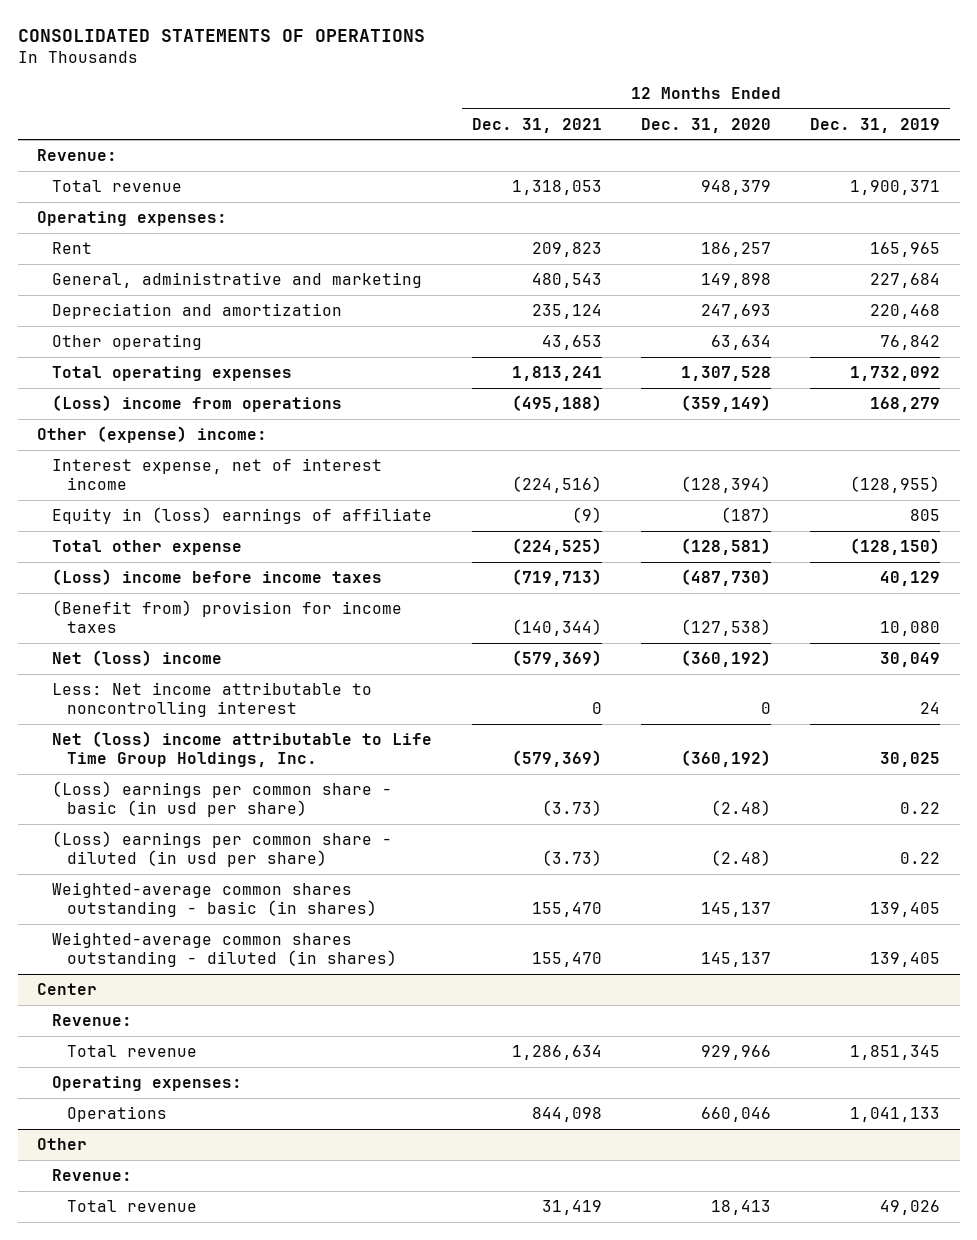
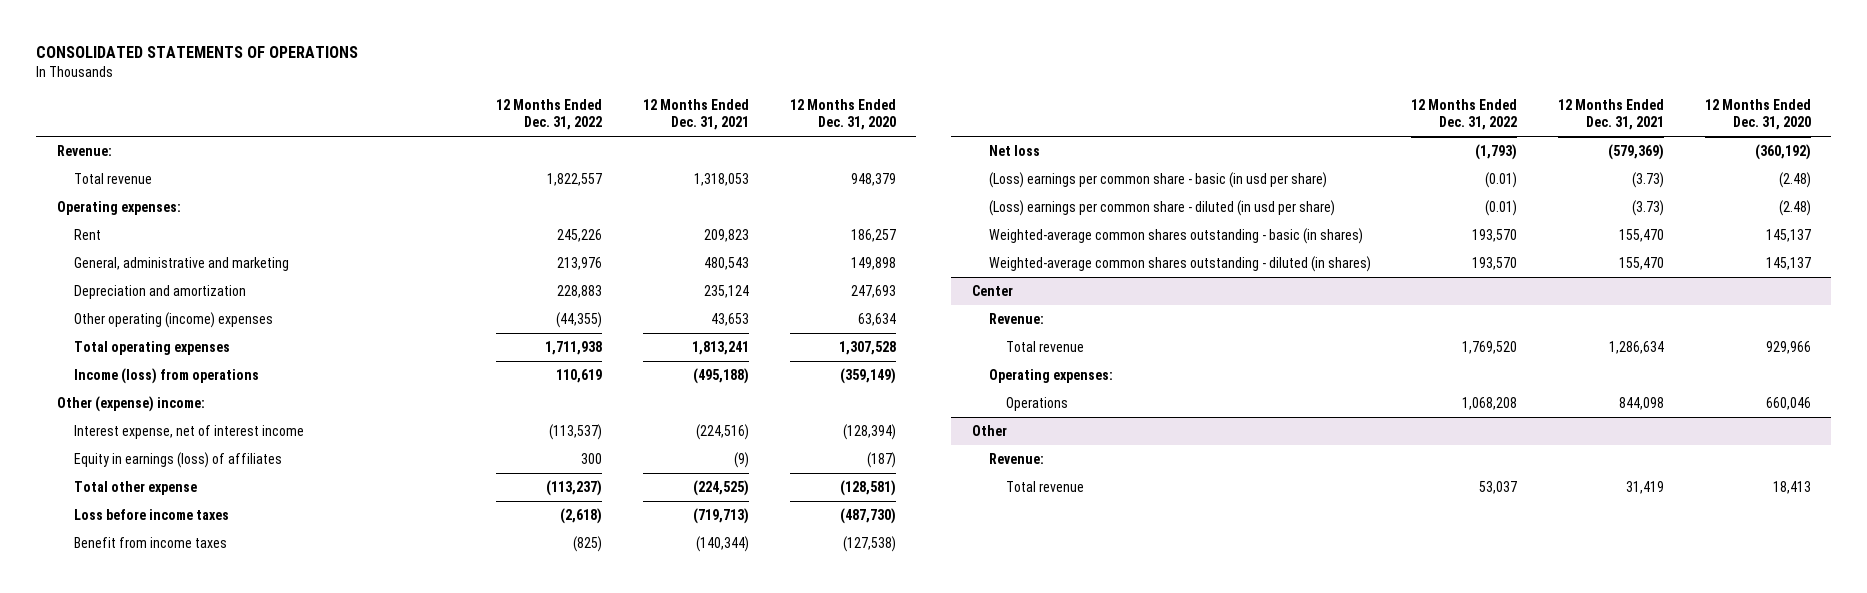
[810,117,941,133] Dec. 31, 2019 -> none
none -> [496,99,603,131] 12 Months Ended Dec. 31, 2022
[52,333,203,350] Other operating -> [73,311,273,328] Other operating (income) expenses
[52,394,343,412] (Loss) income from operations -> [73,367,259,384] Income (loss) from operations
[52,506,433,524] Equity in (loss) earnings of affiliate -> [73,451,282,468] Equity in earnings (loss) of affiliates
[52,649,223,666] Net (loss) income -> none
[52,681,373,718] Less: Net income attributable to noncontrolling interest -> none
[52,568,383,585] (Loss) income before income taxes -> [73,508,229,520] Loss before income taxes
[52,599,403,634] (Benefit from) provision for income taxes -> [73,536,227,548] Benefit from income taxes
[52,730,433,768] Net (loss) income attributable to Life Time Group Holdings, Inc. -> [988,144,1040,156] Net loss

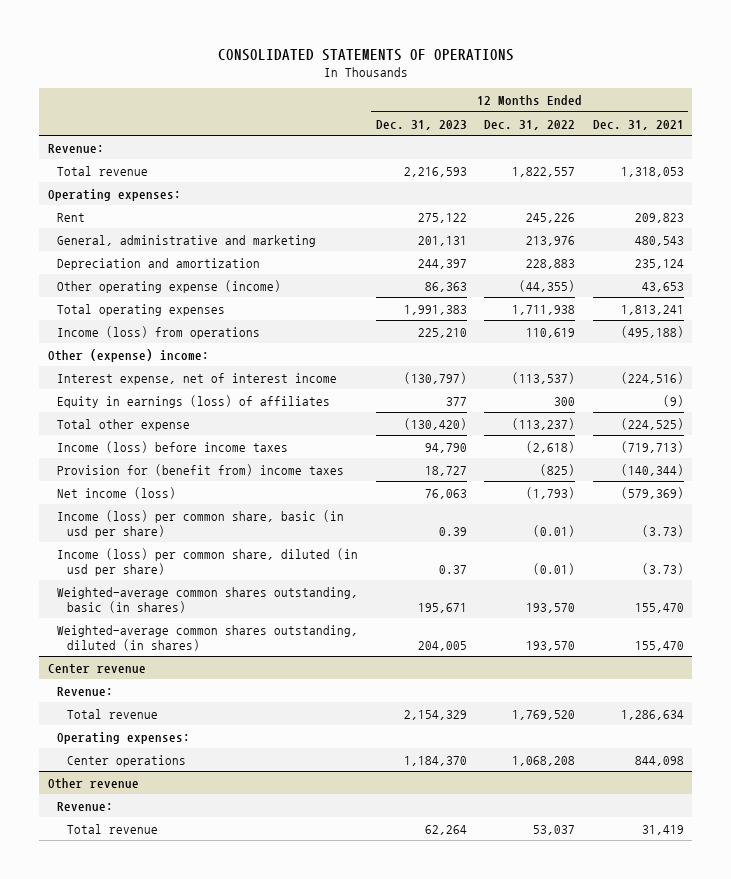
[789,99,896,131] 12 Months Ended Dec. 31, 2020 -> none
none -> [375,119,467,130] Dec. 31, 2023
[73,311,273,328] Other operating (income) expenses -> [57,279,282,293] Other operating expense (income)
[73,508,229,520] Loss before income taxes -> [57,440,289,453] Income (loss) before income taxes
[73,536,227,548] Benefit from income taxes -> [57,463,345,476] Provision for (benefit from) income taxes
[988,144,1040,156] Net loss -> [57,486,177,499] Net income (loss)
[988,171,1327,188] (Loss) earnings per common share - basic (in usd per share) -> [57,509,345,538] Income (loss) per common share, basic (in usd per share)
[988,199,1335,216] (Loss) earnings per common share - diluted (in usd per share) -> [57,547,359,576] Income (loss) per common share, diluted (in usd per share)
[988,227,1363,244] Weighted-average common shares outstanding - basic (in shares) -> [57,586,359,613] Weighted-average common shares outstanding, basic (in shares)
[988,255,1371,272] Weighted-average common shares outstanding - diluted (in shares) -> [57,624,359,651] Weighted-average common shares outstanding, diluted (in shares)
[971,284,1013,296] Center -> [47,663,146,674] Center revenue
[1005,396,1068,411] Operations -> [67,754,187,767] Center operations
[971,424,1007,436] Other -> [47,777,139,789] Other revenue

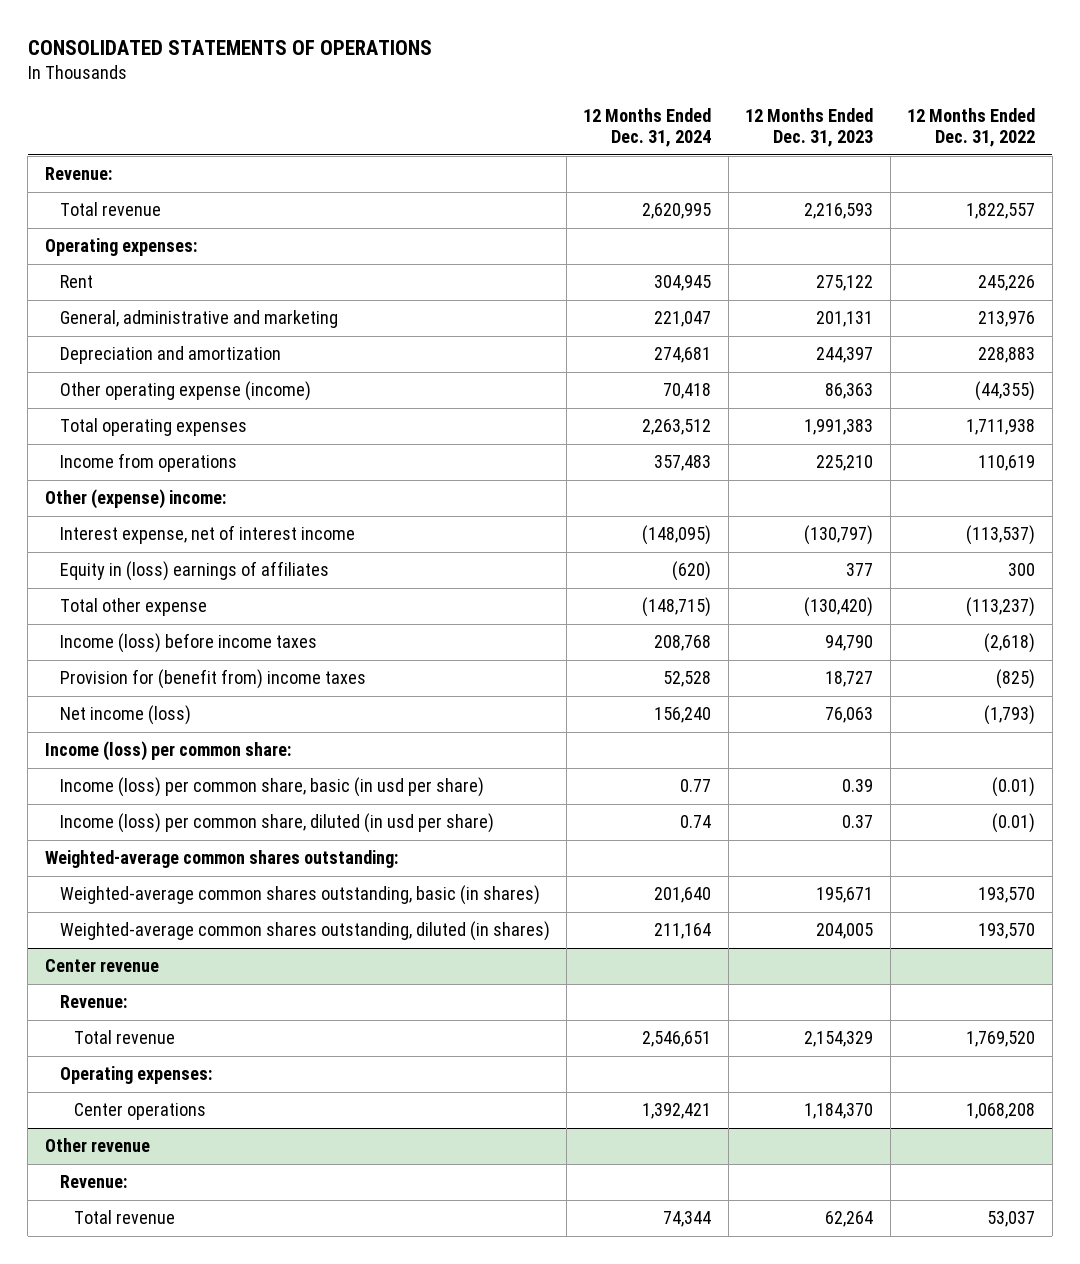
[592,119,684,130] Dec. 31, 2021 -> none
none -> [583,107,712,148] 12 Months Ended Dec. 31, 2024
[57,325,261,339] Income (loss) from operations -> [59,453,237,473] Income from operations
[57,394,331,408] Equity in earnings (loss) of affiliates -> [59,561,329,582] Equity in (loss) earnings of affiliates
none -> [44,741,291,762] Income (loss) per common share:
none -> [44,850,398,869] Weighted-average common shares outstanding:

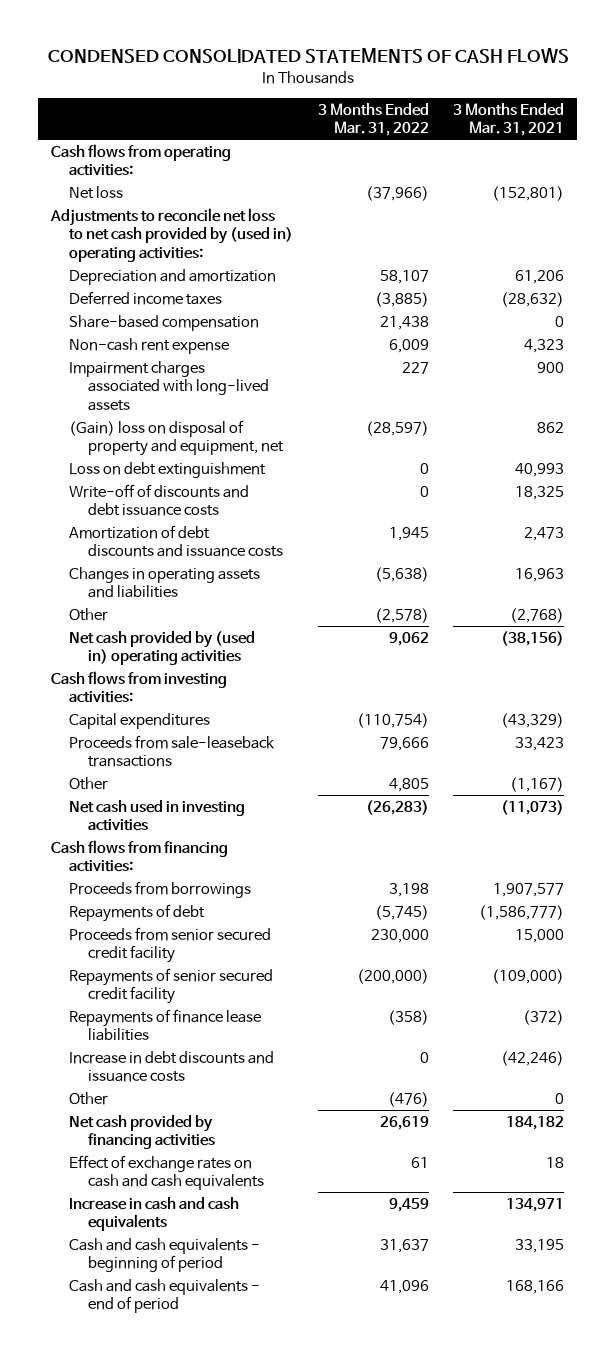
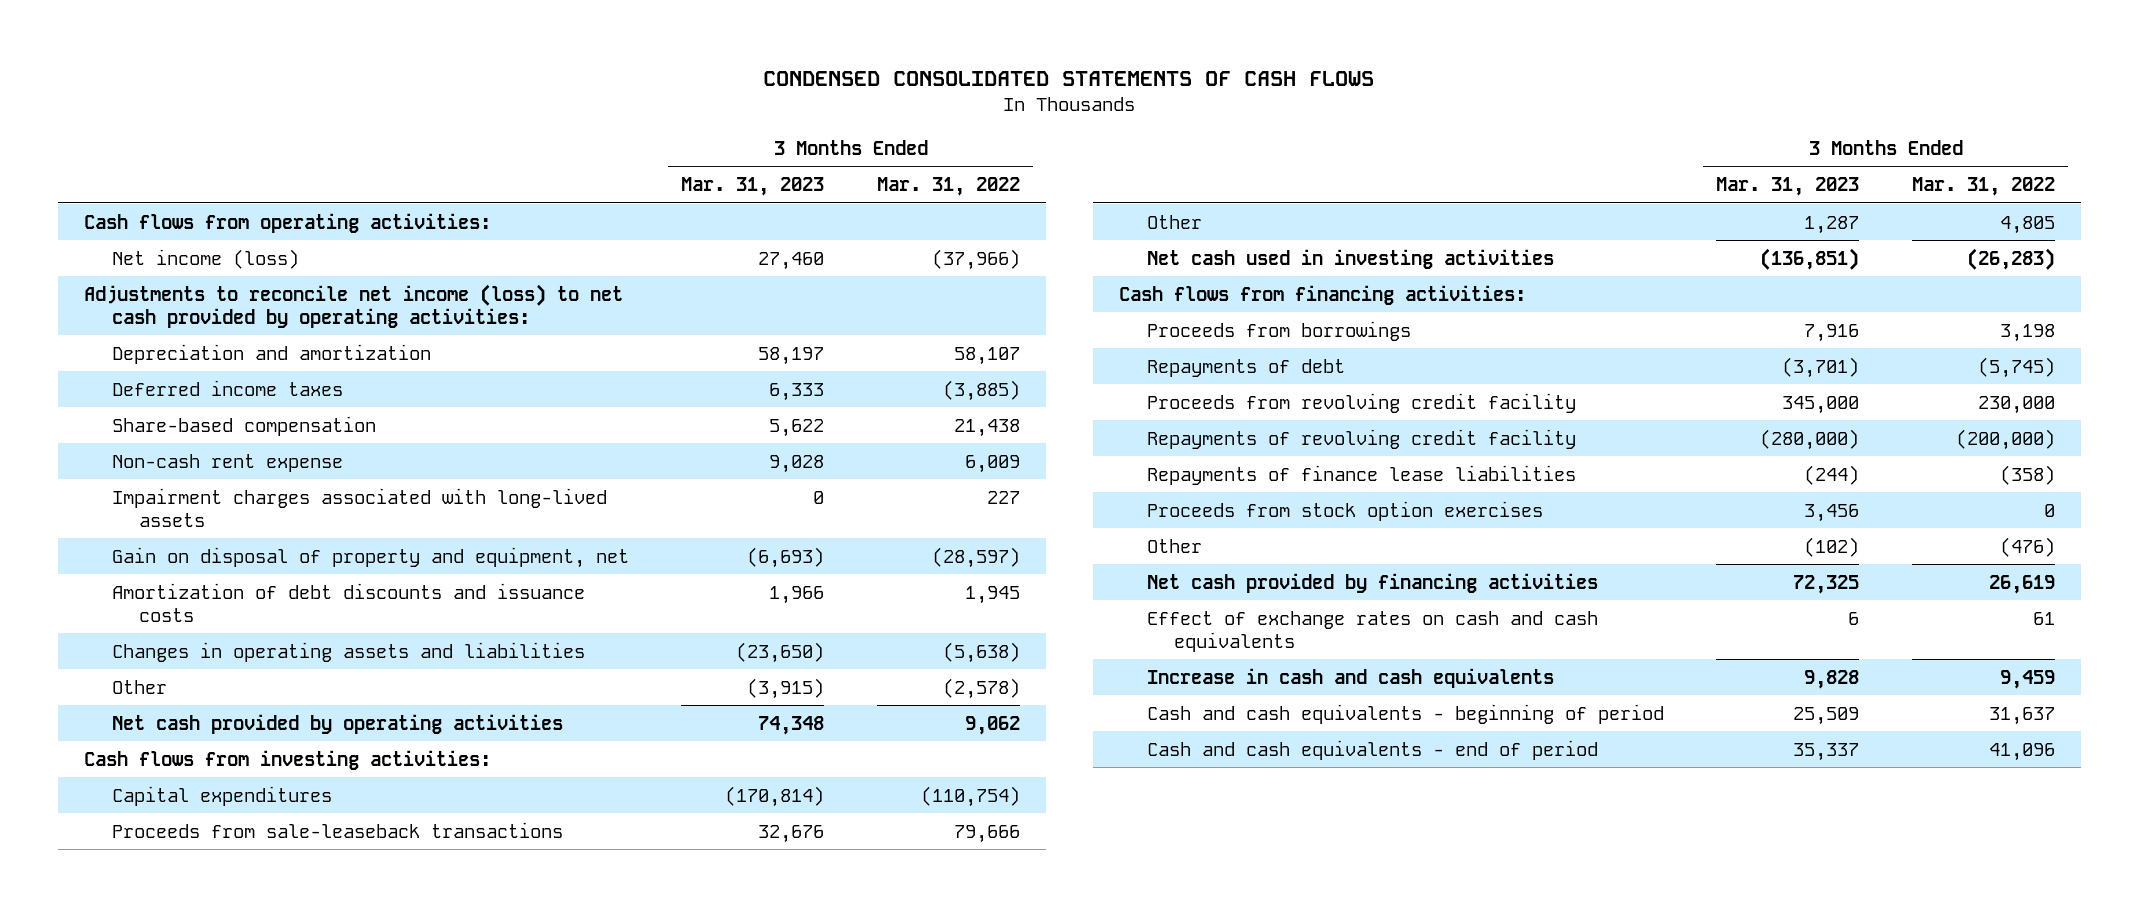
[453,102,565,137] 3 Months Ended Mar. 31, 2021 -> none
none -> [681,177,825,197] Mar. 31, 2023
[69,186,124,200] Net loss -> [111,248,299,269] Net income (loss)
[49,208,294,262] Adjustments to reconcile net loss to net cash provided by (used in) operating activities: -> [83,283,623,328] Adjustments to reconcile net income (loss) to net cash provided by operating activities:
[69,462,267,479] Loss on debt extinguishment -> none
[69,484,250,517] Write-off of discounts and debt issuance costs -> none
[69,420,284,457] (Gain) loss on disposal of property and equipment, net -> [111,546,629,568] Gain on disposal of property and equipment, net
[69,631,256,666] Net cash provided by (used in) operating activities -> [111,713,563,734] Net cash provided by operating activities
[69,927,272,964] Proceeds from senior secured credit facility -> [1146,392,1576,413] Proceeds from revolving credit facility
[69,968,274,1005] Repayments of senior secured credit facility -> [1146,428,1576,449] Repayments of revolving credit facility
[69,1051,275,1083] Increase in debt discounts and issuance costs -> none
none -> [1146,500,1543,521] Proceeds from stock option exercises

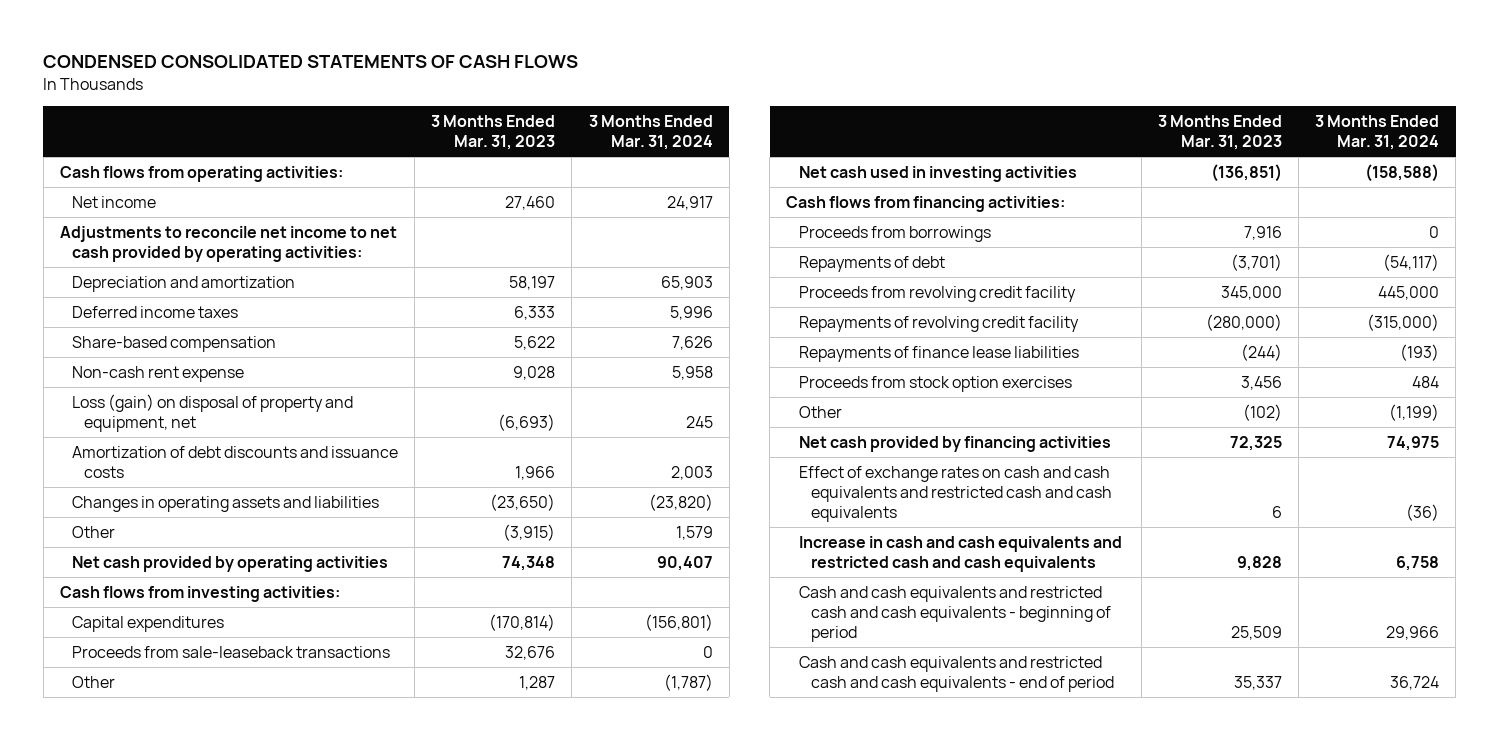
[876,177,1020,197] Mar. 31, 2022 -> none
none -> [588,115,713,151] 3 Months Ended Mar. 31, 2024
[111,248,299,269] Net income (loss) -> [72,195,157,208] Net income
[83,283,623,328] Adjustments to reconcile net income (loss) to net cash provided by operating activities: -> [59,225,397,263] Adjustments to reconcile net income to net cash provided by operating activities:
[111,487,607,527] Impairment charges associated with long-lived assets -> none
[111,546,629,568] Gain on disposal of property and equipment, net -> [72,393,354,433] Loss (gain) on disposal of property and equipment, net
[1146,610,1598,652] Effect of exchange rates on cash and cash equivalents -> [798,465,1112,523] Effect of exchange rates on cash and cash equivalents and restricted cash and cash equivalents
[1146,667,1554,688] Increase in cash and cash equivalents -> [798,535,1122,573] Increase in cash and cash equivalents and restricted cash and cash equivalents
[1146,703,1664,724] Cash and cash equivalents - beginning of period -> [798,585,1111,643] Cash and cash equivalents and restricted cash and cash equivalents - beginning of period
[1146,739,1598,760] Cash and cash equivalents - end of period -> [798,655,1114,693] Cash and cash equivalents and restricted cash and cash equivalents - end of period

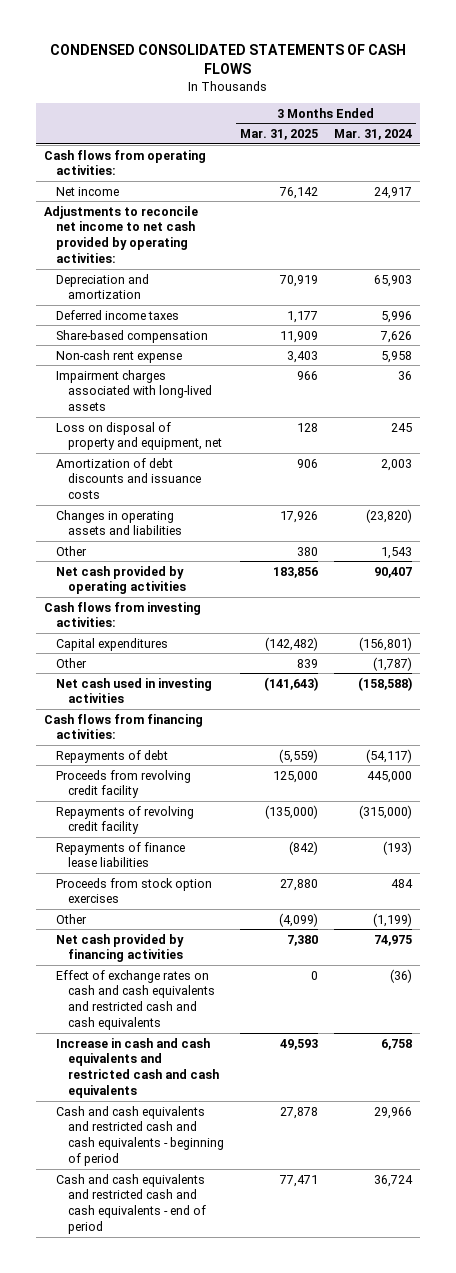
[431,115,556,151] 3 Months Ended Mar. 31, 2023 -> none
none -> [240,128,319,140] Mar. 31, 2025
none -> [56,369,213,412] Impairment charges associated with long-lived assets
[72,393,354,433] Loss (gain) on disposal of property and equipment, net -> [56,421,223,451] Loss on disposal of property and equipment, net
[675,525,713,540] 1,579 -> [380,546,412,559] 1,543
[72,645,391,658] Proceeds from sale-leaseback transactions -> none
[798,225,991,242] Proceeds from borrowings -> none

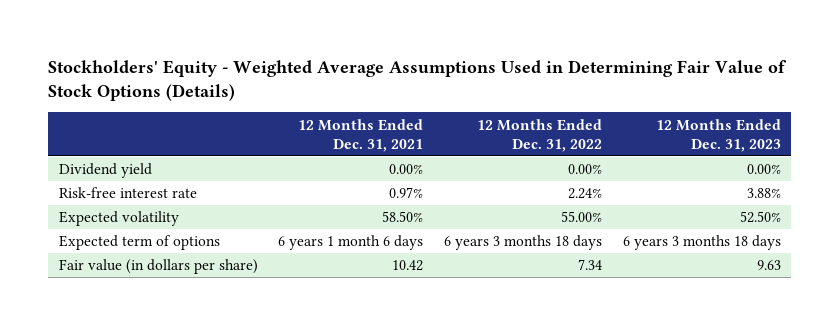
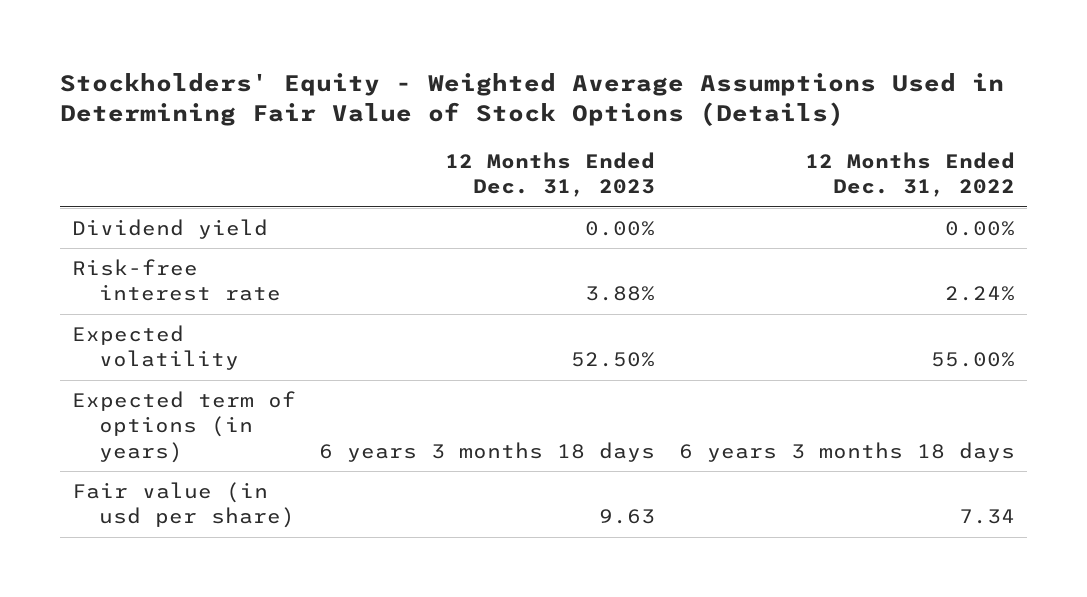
[298,118,424,152] 12 Months Ended Dec. 31, 2021 -> none
[58,235,220,251] Expected term of options -> [71,390,296,463] Expected term of options (in years)
[58,259,258,275] Fair value (in dollars per share) -> [71,481,295,529] Fair value (in usd per share)

